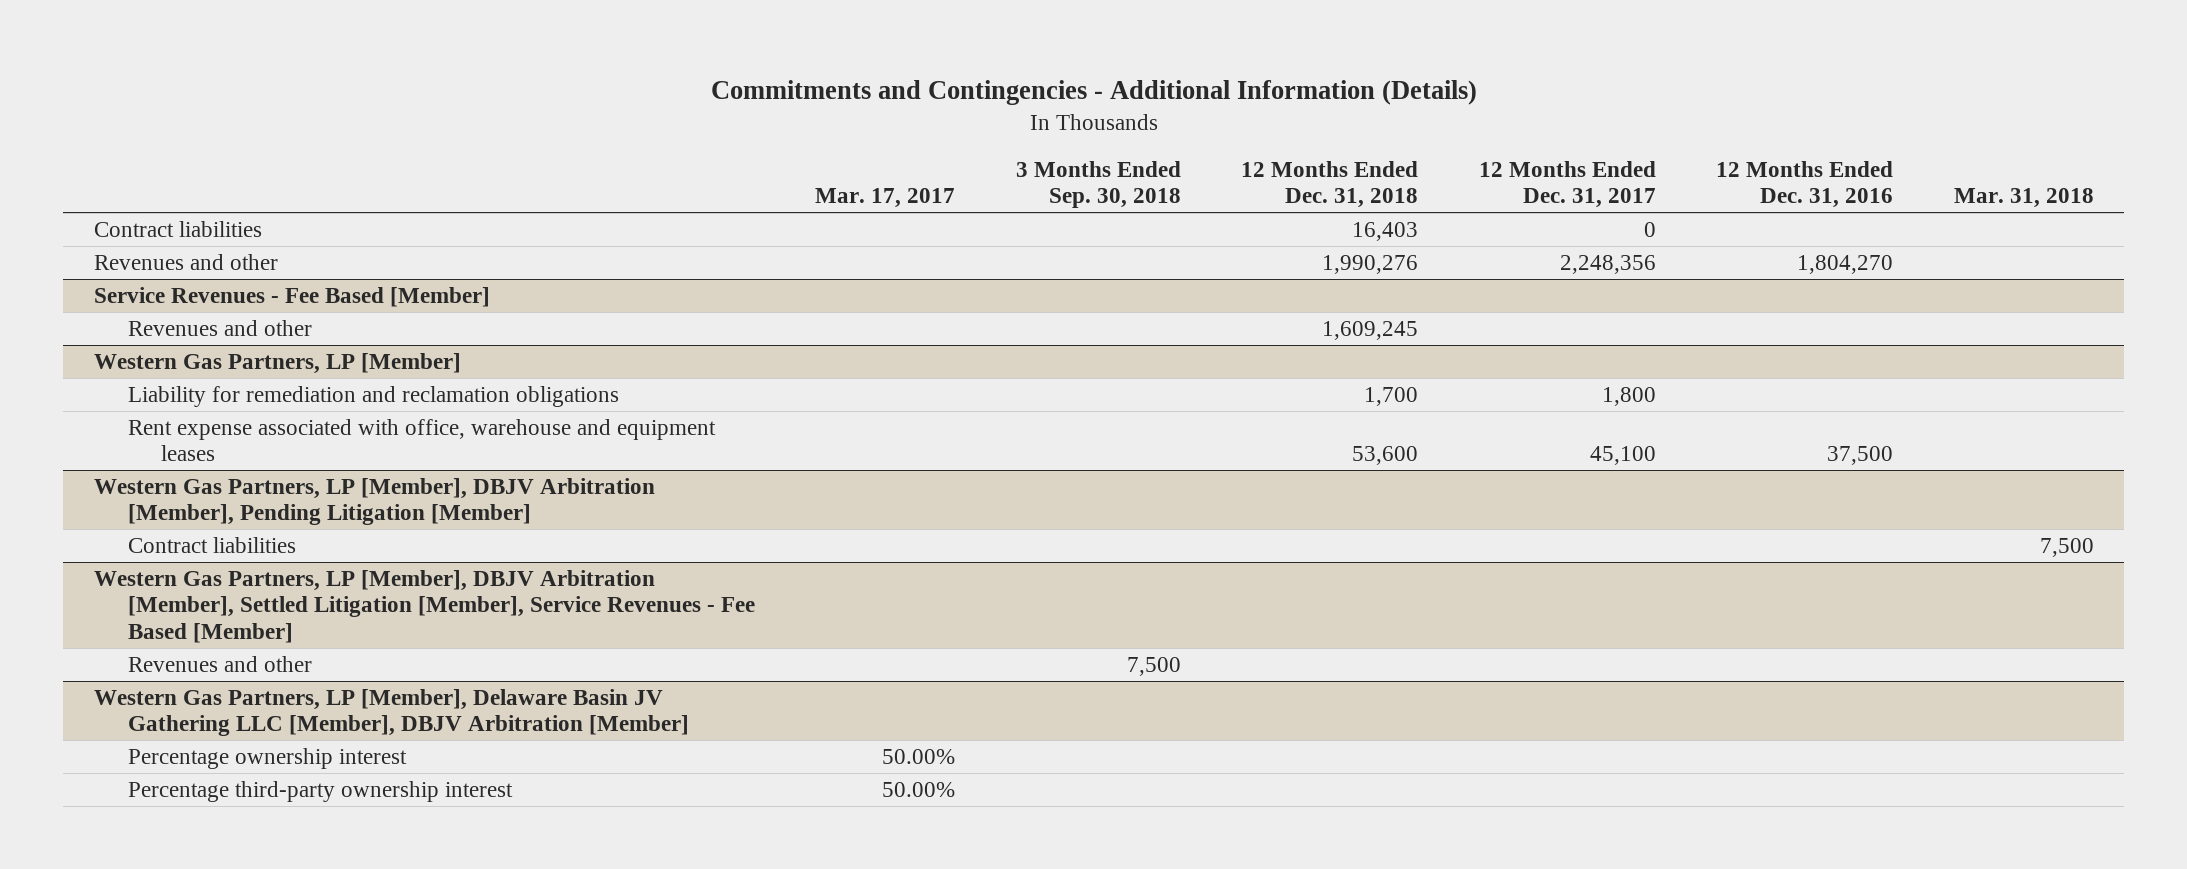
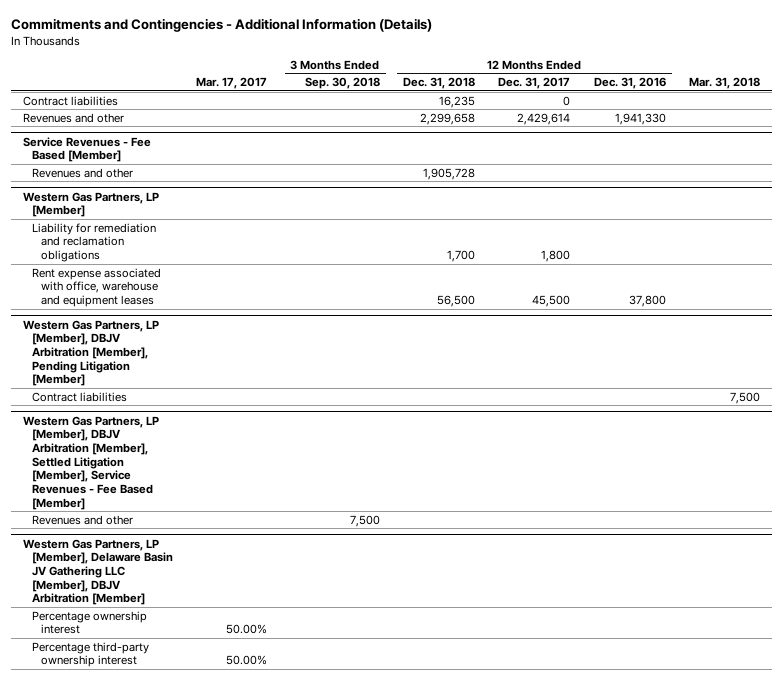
[1352,221,1419,241] 16,403 -> [439,95,476,108] 16,235
[1322,254,1419,274] 1,990,276 -> [420,112,476,125] 2,299,658
[1559,254,1656,274] 2,248,356 -> [517,112,571,125] 2,429,614
[1797,254,1894,274] 1,804,270 -> [614,112,666,125] 1,941,330
[1322,320,1419,340] 1,609,245 -> [423,167,476,180] 1,905,728
[1352,446,1419,466] 53,600 -> [437,295,476,308] 56,500
[1589,446,1656,466] 45,100 -> [532,295,571,308] 45,500
[1827,446,1894,466] 37,500 -> [628,295,666,308] 37,800

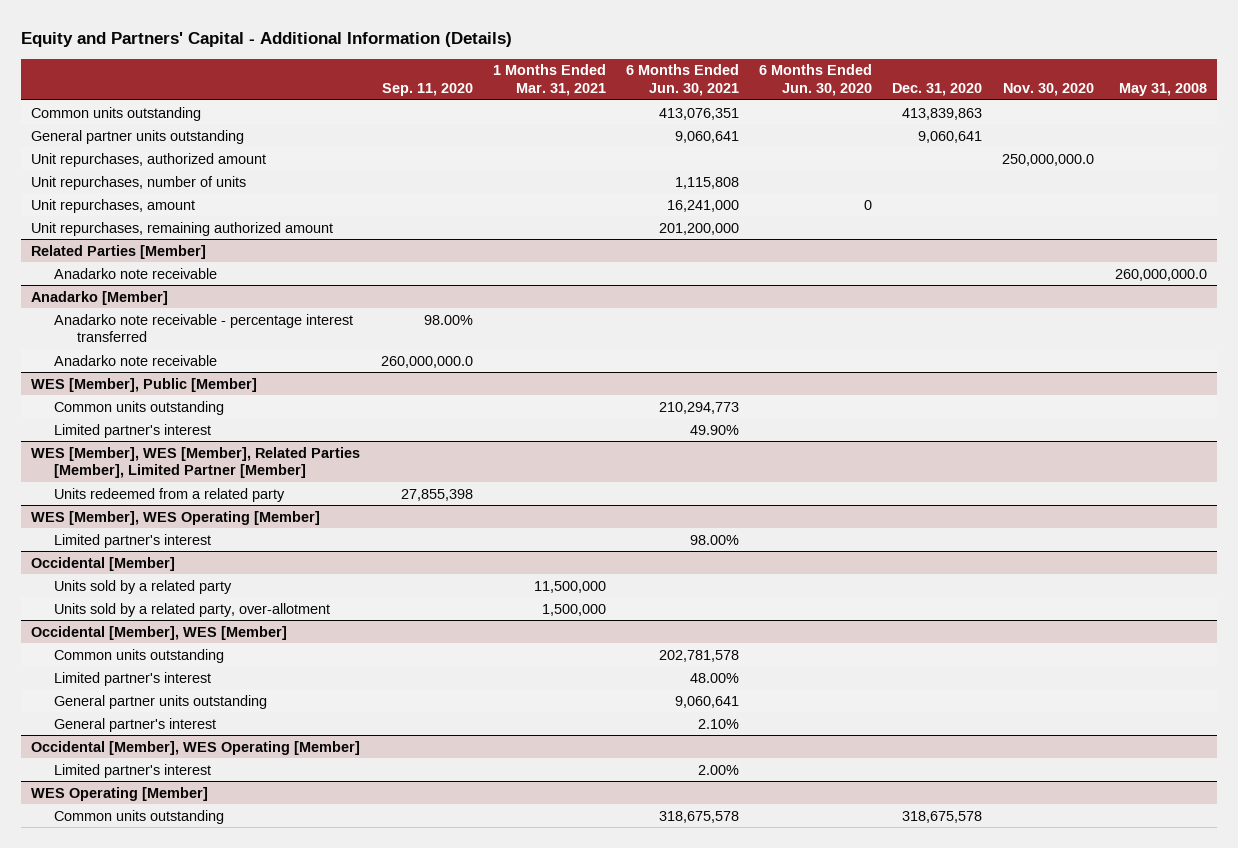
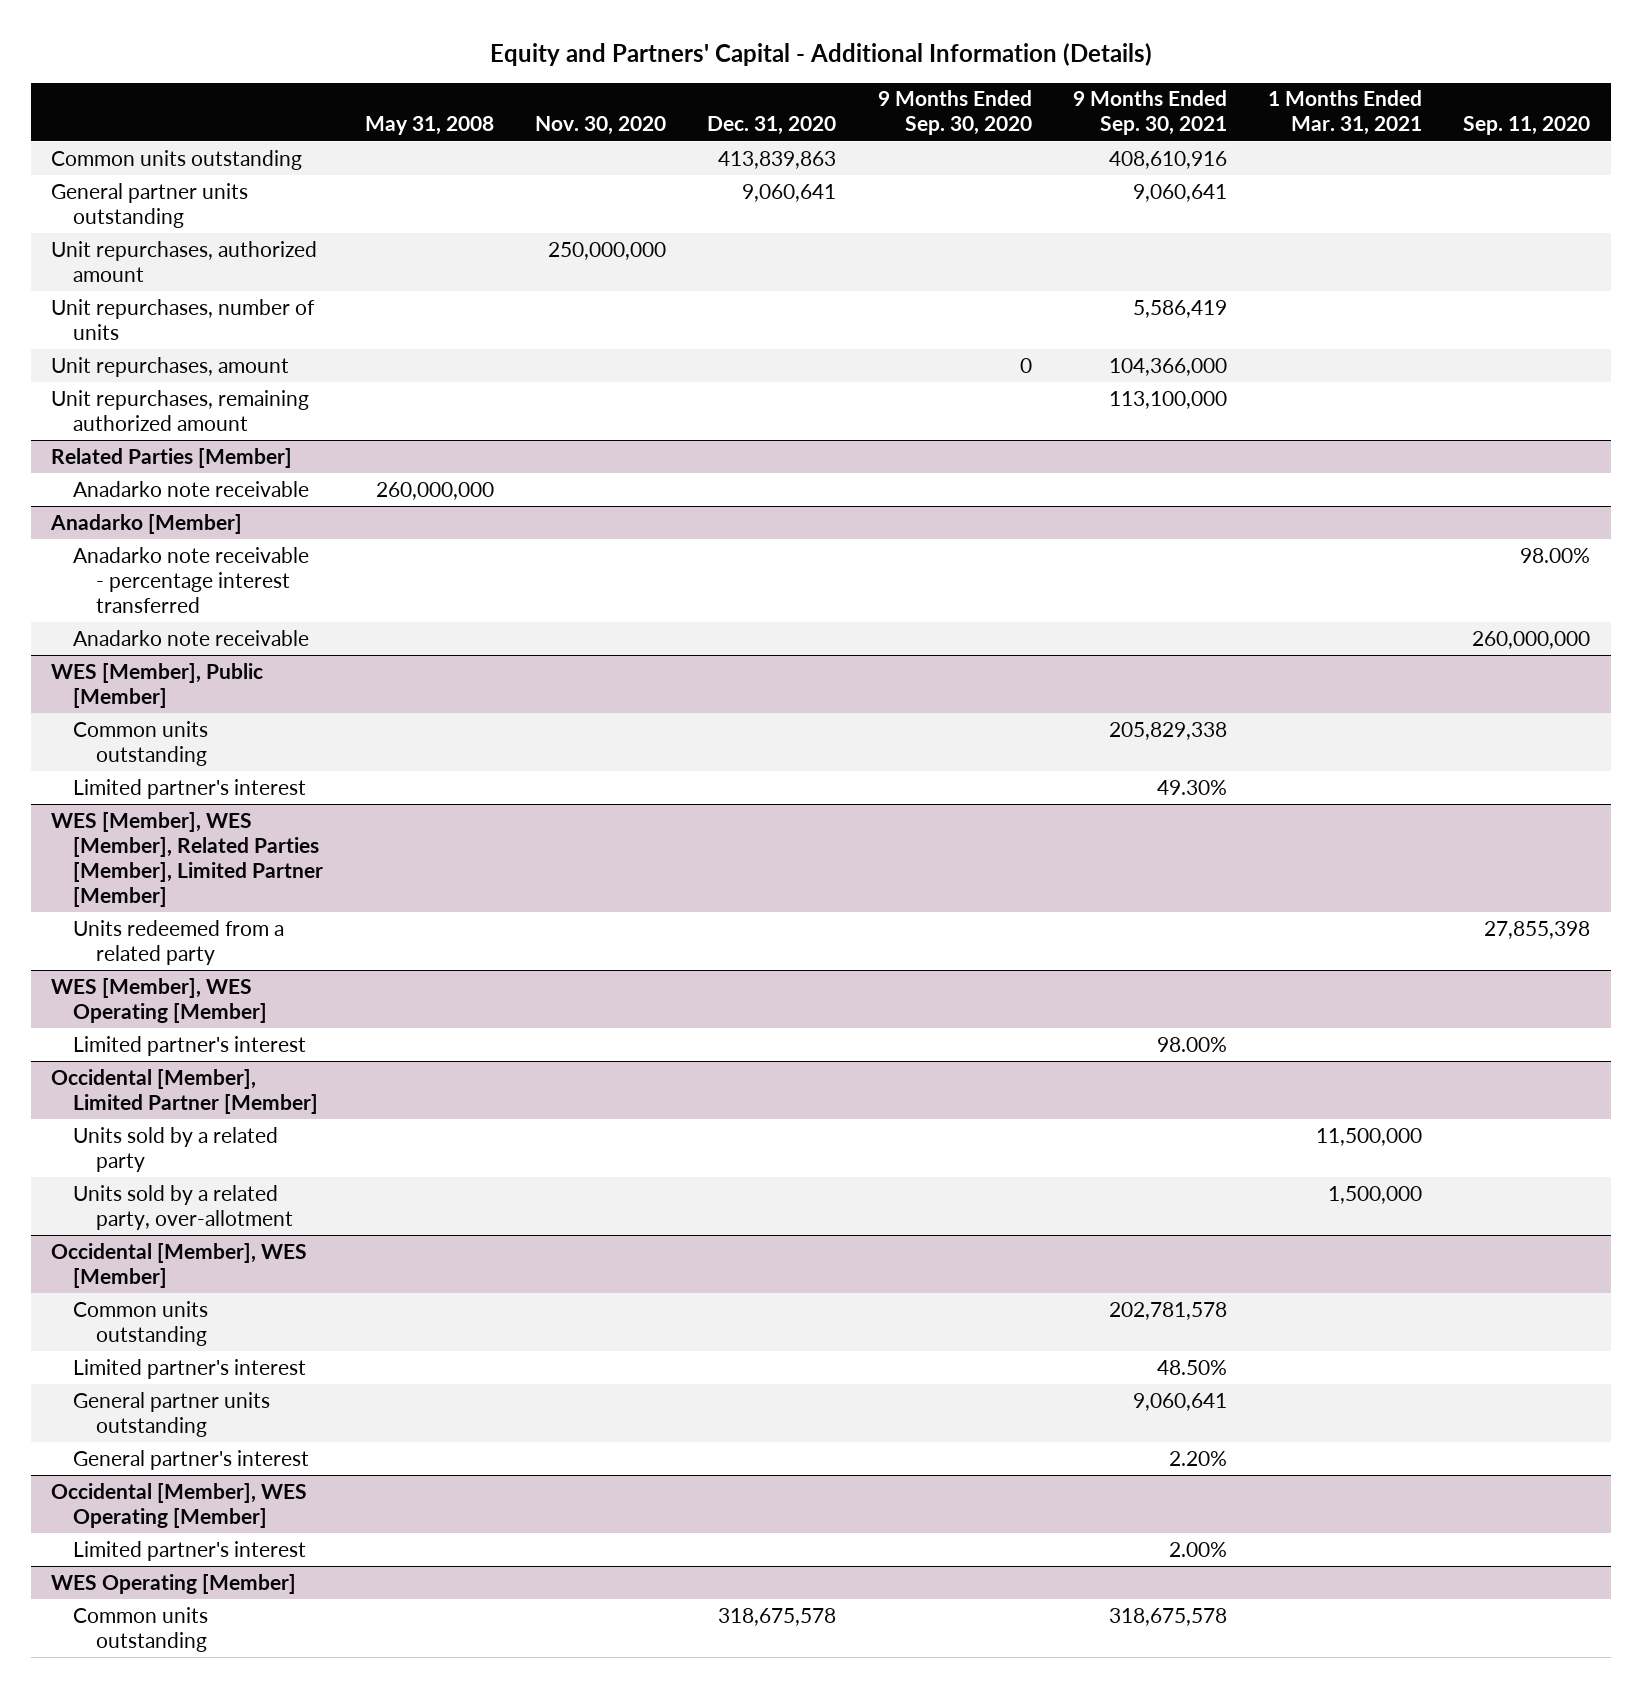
[625,64,739,97] 6 Months Ended Jun. 30, 2021 -> none
[759,64,873,97] 6 Months Ended Jun. 30, 2020 -> none
none -> [877,90,1032,136] 9 Months Ended Sep. 30, 2020
none -> [1072,90,1227,136] 9 Months Ended Sep. 30, 2021
[1002,153,1095,166] 250,000,000.0 -> [548,241,667,260] 250,000,000
[1114,268,1207,281] 260,000,000.0 -> [375,481,494,500] 260,000,000
[380,355,473,368] 260,000,000.0 -> [1472,630,1591,649] 260,000,000
[31,556,176,571] Occidental [Member] -> [51,1068,319,1114] Occidental [Member], Limited Partner [Member]

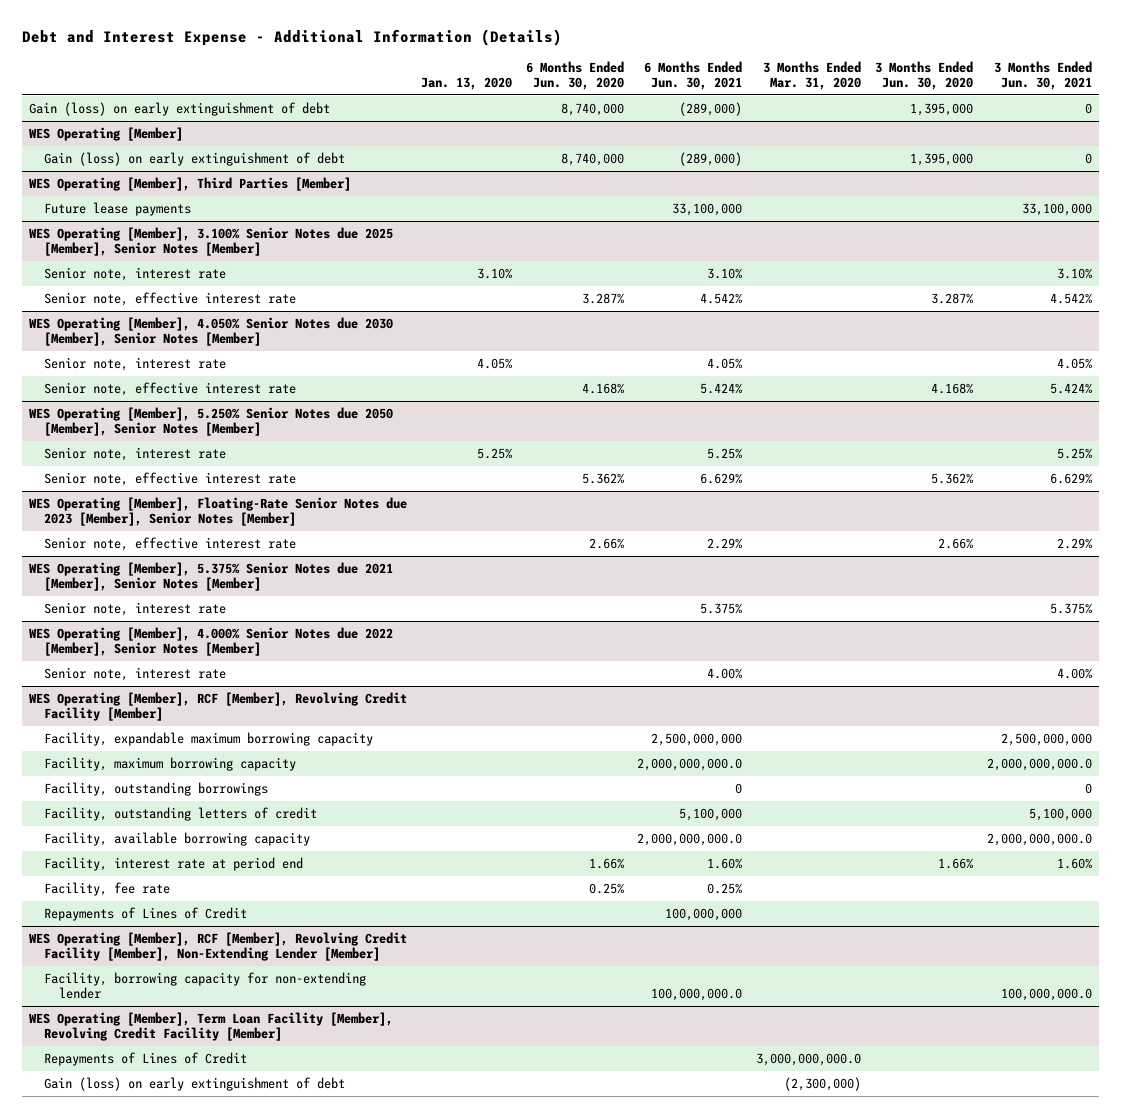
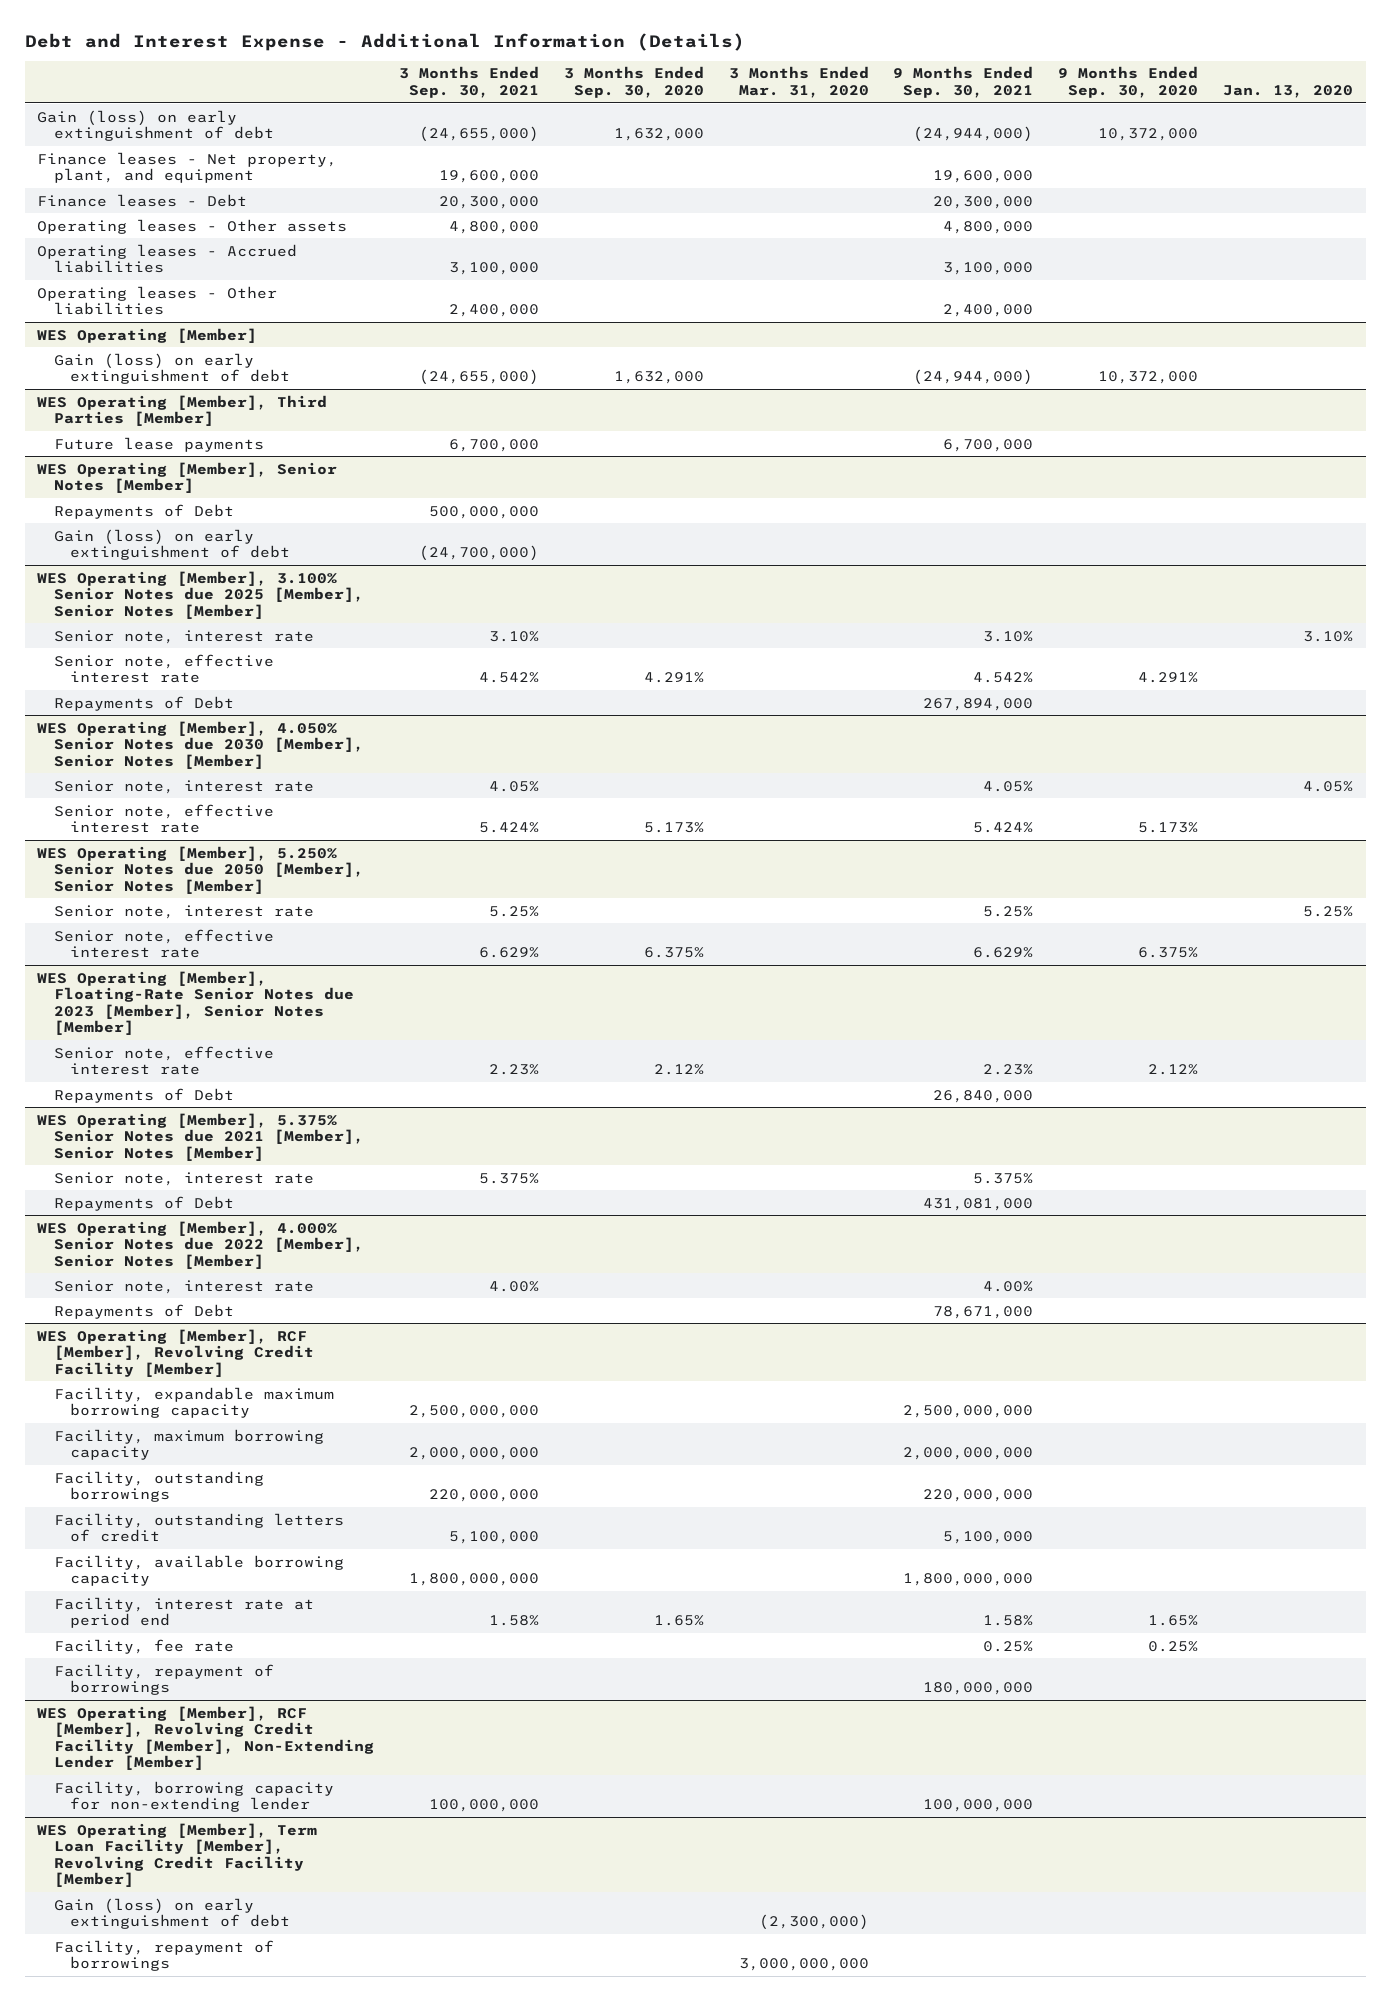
[525,60,624,91] 6 Months Ended Jun. 30, 2020 -> none
[644,60,743,91] 6 Months Ended Jun. 30, 2021 -> none
[875,60,974,91] 3 Months Ended Jun. 30, 2020 -> none
[993,60,1092,91] 3 Months Ended Jun. 30, 2021 -> none
none -> [398,66,539,98] 3 Months Ended Sep. 30, 2021
none -> [563,66,704,98] 3 Months Ended Sep. 30, 2020
none -> [893,66,1034,98] 9 Months Ended Sep. 30, 2021
none -> [1058,66,1199,98] 9 Months Ended Sep. 30, 2020
none -> [37,151,338,184] Finance leases - Net property, plant, and equipment
none -> [37,193,248,207] Finance leases - Debt
none -> [37,218,348,234] Operating leases - Other assets
none -> [37,243,298,274] Operating leases - Accrued liabilities
none -> [37,285,278,316] Operating leases - Other liabilities
none -> [37,461,338,494] WES Operating [Member], Senior Notes [Member]
none -> [53,503,234,519] Repayments of Debt
none -> [53,528,290,561] Gain (loss) on early extinguishment of debt
none -> [53,695,234,711] Repayments of Debt
none -> [53,1087,234,1103] Repayments of Debt
none -> [53,1195,234,1211] Repayments of Debt
none -> [53,1303,234,1319] Repayments of Debt
[44,906,248,921] Repayments of Lines of Credit -> [53,1663,274,1696] Facility, repayment of borrowings
[44,1051,248,1066] Repayments of Lines of Credit -> none
none -> [53,1939,274,1972] Facility, repayment of borrowings

